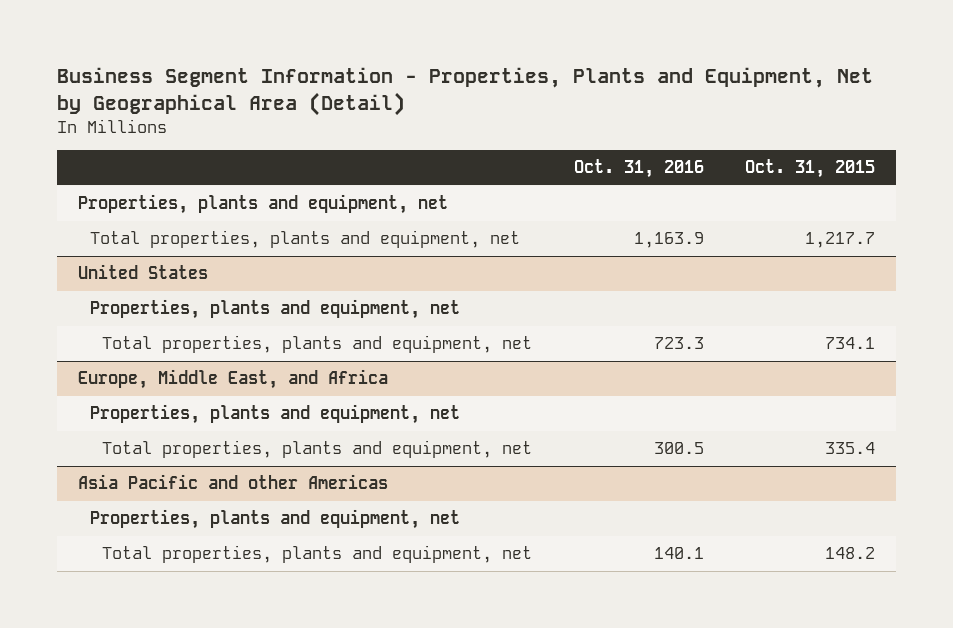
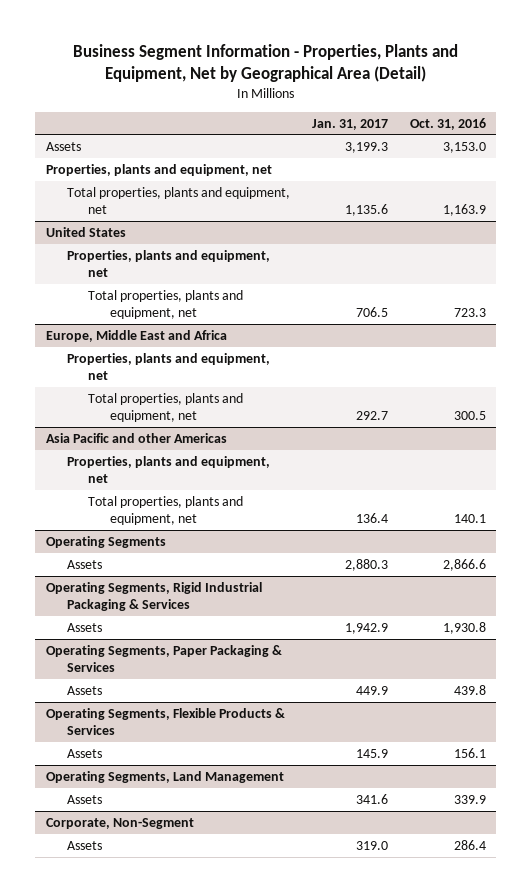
[745,159,876,179] Oct. 31, 2015 -> none
none -> [311,118,388,130] Jan. 31, 2017
none -> [45,141,81,151] Assets
[77,369,388,390] Europe, Middle East, and Africa -> [45,329,227,342] Europe, Middle East and Africa
none -> [45,535,166,548] Operating Segments
none -> [66,559,102,569] Assets
none -> [45,581,262,612] Operating Segments, Rigid Industrial Packaging & Services
none -> [66,622,102,632] Assets
none -> [45,644,282,673] Operating Segments, Paper Packaging & Services
none -> [66,685,102,695] Assets
none -> [45,707,285,736] Operating Segments, Flexible Products & Services
none -> [66,748,102,758] Assets
none -> [45,770,284,783] Operating Segments, Land Management
none -> [66,794,102,804] Assets
none -> [45,817,194,829] Corporate, Non-Segment
none -> [66,840,102,850] Assets

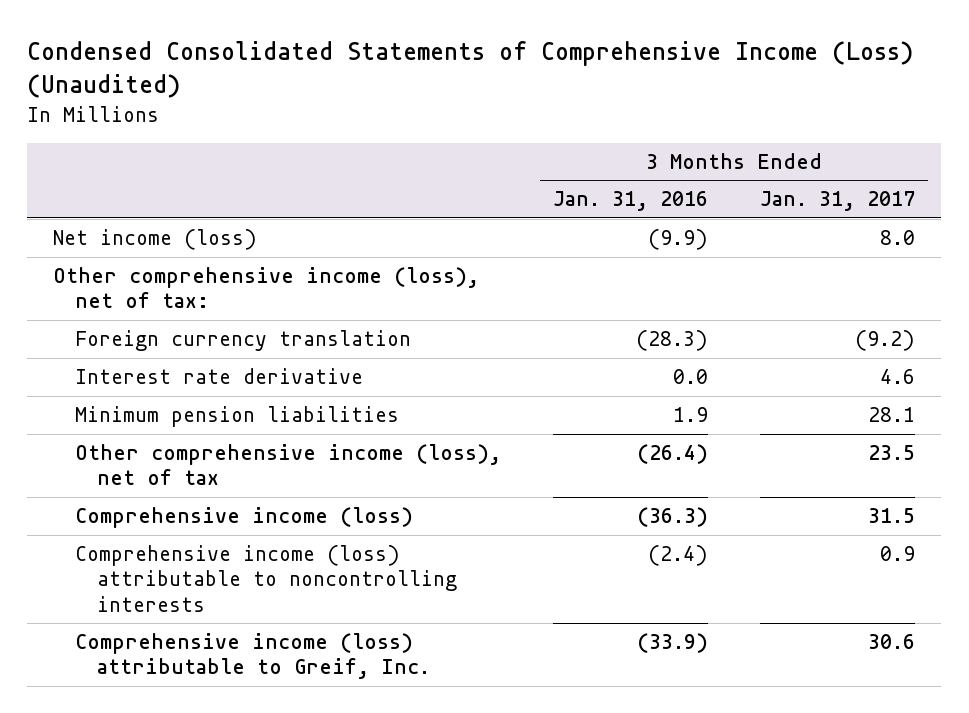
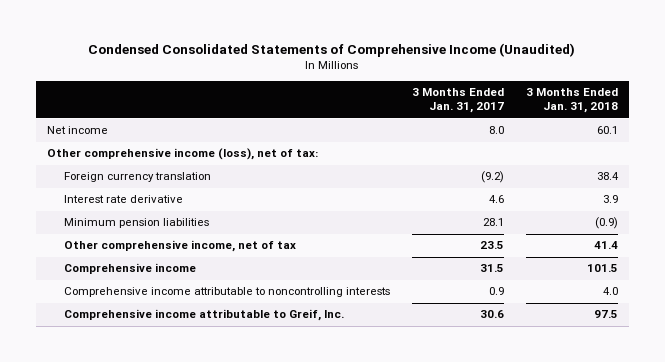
[27,41,914,98] Condensed Consolidated Statements of Comprehensive Income (Loss) (Unaudited) -> [88,42,576,57] Condensed Consolidated Statements of Comprehensive Income (Unaudited)
[553,191,709,212] Jan. 31, 2016 -> none
none -> [526,88,619,114] 3 Months Ended Jan. 31, 2018
[53,229,258,251] Net income (loss) -> [46,126,108,135] Net income
[75,444,502,486] Other comprehensive income (loss), net of tax -> [63,240,296,253] Other comprehensive income, net of tax
[75,507,414,529] Comprehensive income (loss) -> [63,263,196,275] Comprehensive income
[75,545,458,612] Comprehensive income (loss) attributable to noncontrolling interests -> [63,287,390,298] Comprehensive income attributable to noncontrolling interests
[75,633,431,680] Comprehensive income (loss) attributable to Greif, Inc. -> [63,309,344,322] Comprehensive income attributable to Greif, Inc.

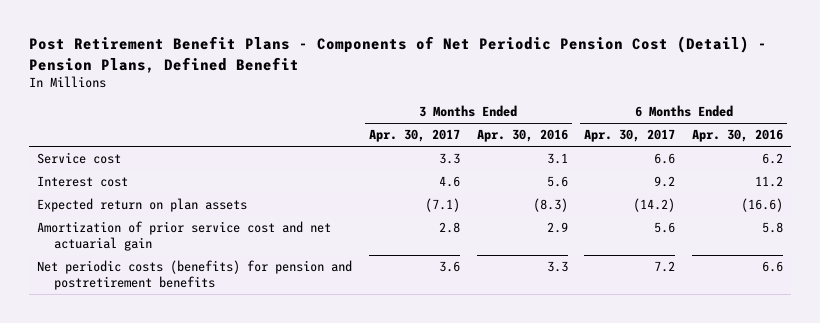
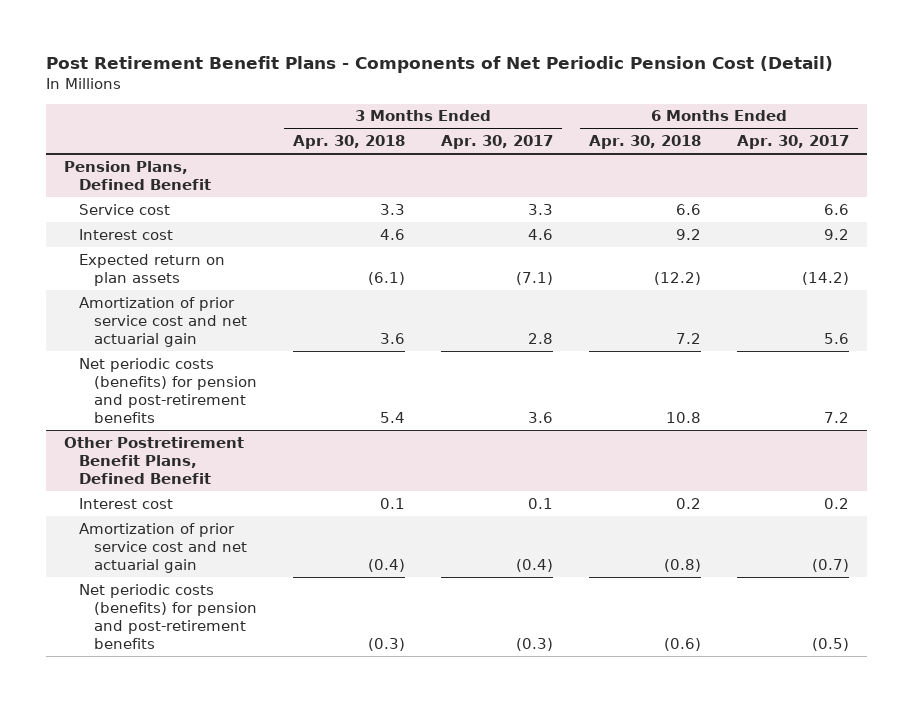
[29,36,768,73] Post Retirement Benefit Plans - Components of Net Periodic Pension Cost (Detail) - Pension Plans, Defined Benefit -> [45,55,833,73] Post Retirement Benefit Plans - Components of Net Periodic Pension Cost (Detail)
[476,129,568,143] Apr. 30, 2016 -> none
[691,129,783,143] Apr. 30, 2016 -> none
none -> [292,135,405,150] Apr. 30, 2018
none -> [589,135,702,150] Apr. 30, 2018
none -> [64,160,211,190] Pension Plans, Defined Benefit
[37,260,353,291] Net periodic costs (benefits) for pension and postretirement benefits -> [78,357,257,423] Net periodic costs (benefits) for pension and post-retirement benefits
none -> [64,436,245,484] Other Postretirement Benefit Plans, Defined Benefit
none -> [78,497,173,509] Interest cost
none -> [78,522,247,573] Amortization of prior service cost and net actuarial gain
none -> [78,583,257,649] Net periodic costs (benefits) for pension and post-retirement benefits

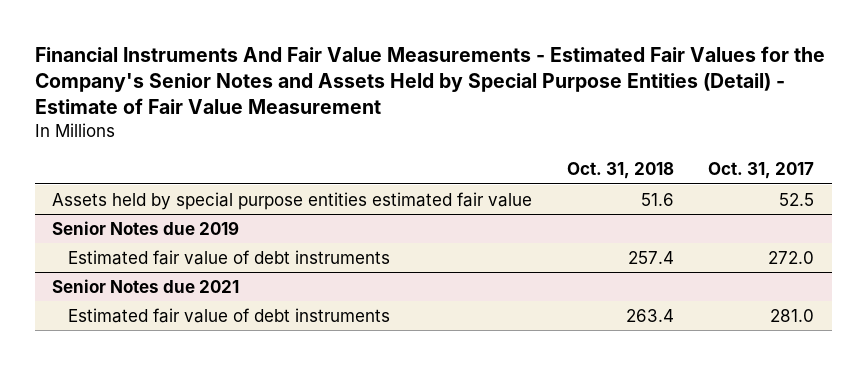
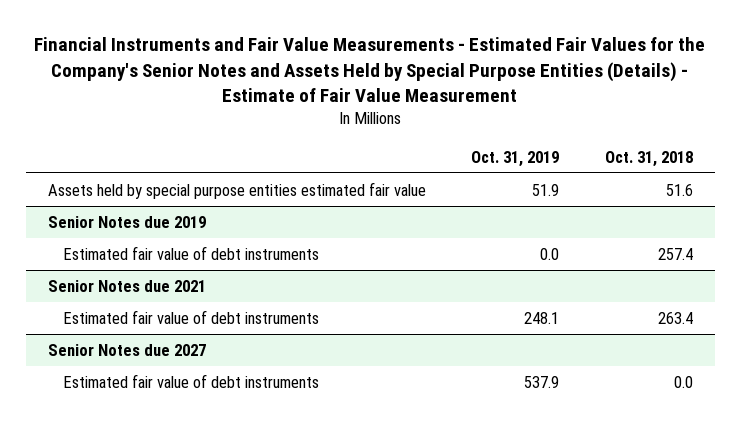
[35,45,826,115] Financial Instruments And Fair Value Measurements - Estimated Fair Values for the Company's Senior Notes and Assets Held by Special Purpose Entities (Detail) - Estimate of Fair Value Measurement -> [34,37,706,103] Financial Instruments and Fair Value Measurements - Estimated Fair Values for the Company's Senior Notes and Assets Held by Special Purpose Entities (Details) - Estimate of Fair Value Measurement
[708,162,815,180] Oct. 31, 2017 -> none
none -> [471,150,560,167] Oct. 31, 2019
none -> [48,343,207,356] Senior Notes due 2027
none -> [63,373,320,388] Estimated fair value of debt instruments

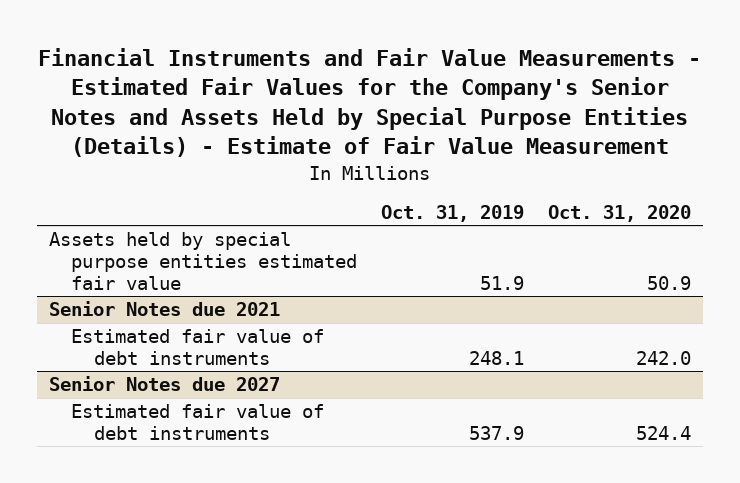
[604,150,693,167] Oct. 31, 2018 -> none
none -> [548,204,692,222] Oct. 31, 2020
[48,215,207,228] Senior Notes due 2019 -> none
[63,245,320,260] Estimated fair value of debt instruments -> none

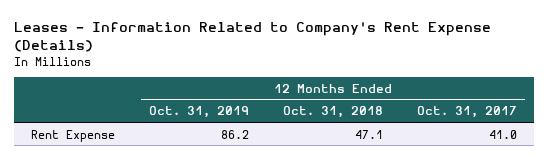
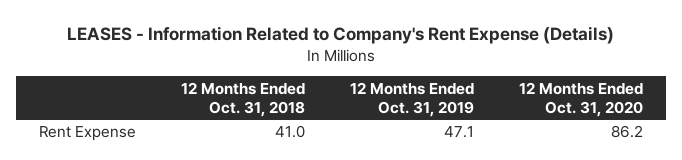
[14,22,492,53] Leases - Information Related to Company's Rent Expense (Details) -> [66,25,614,44] LEASES - Information Related to Company's Rent Expense (Details)
[416,106,517,119] Oct. 31, 2017 -> none
none -> [519,81,644,117] 12 Months Ended Oct. 31, 2020
[221,129,250,139] 86.2 -> [444,126,475,139] 47.1
[354,129,383,139] 47.1 -> [274,125,305,139] 41.0

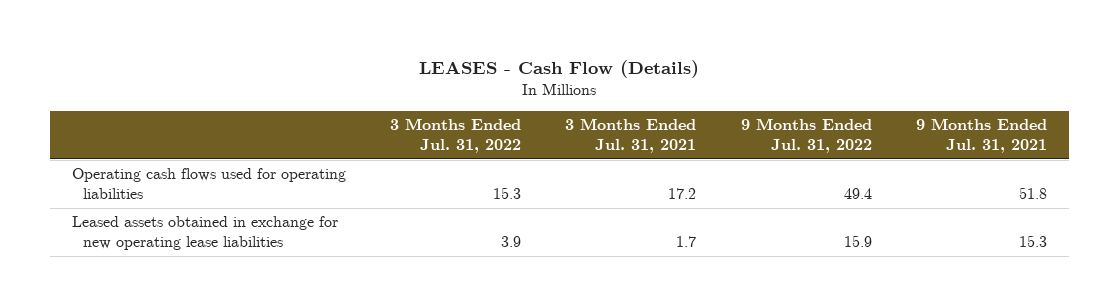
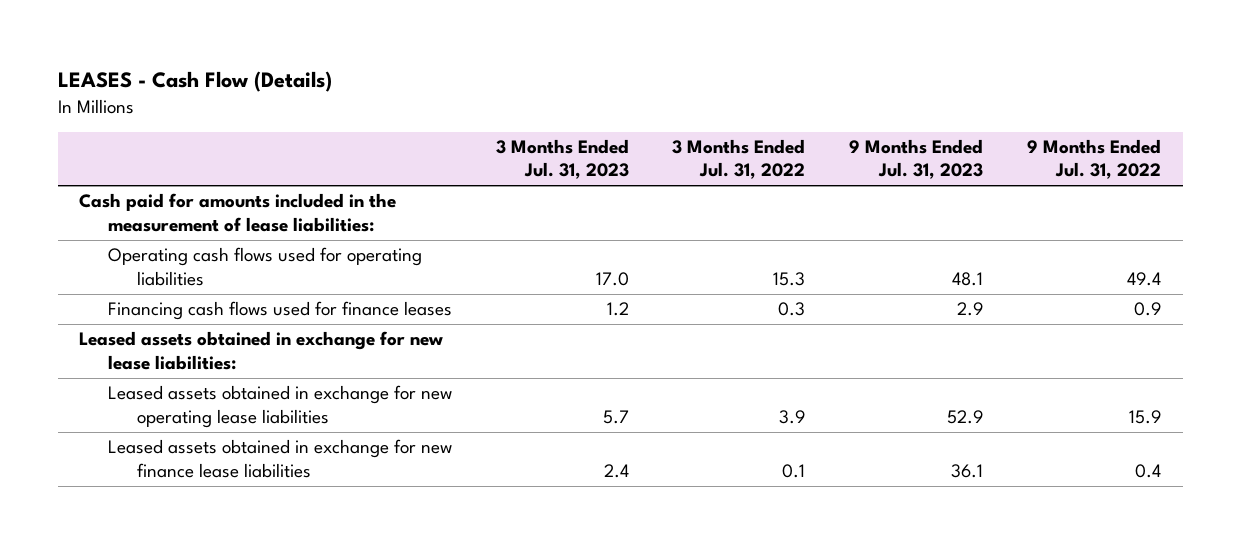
[565,118,697,154] 3 Months Ended Jul. 31, 2021 -> none
[916,118,1048,154] 9 Months Ended Jul. 31, 2021 -> none
none -> [495,139,629,180] 3 Months Ended Jul. 31, 2023
none -> [849,139,984,180] 9 Months Ended Jul. 31, 2023
none -> [79,193,397,232] Cash paid for amounts included in the measurement of lease liabilities:
none -> [108,301,453,321] Financing cash flows used for finance leases
none -> [79,331,444,370] Leased assets obtained in exchange for new lease liabilities:
none -> [108,439,453,478] Leased assets obtained in exchange for new finance lease liabilities

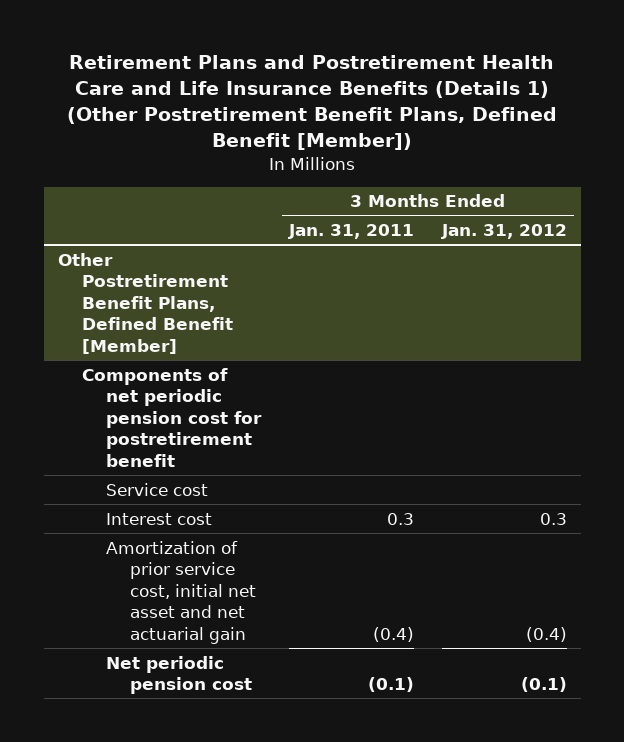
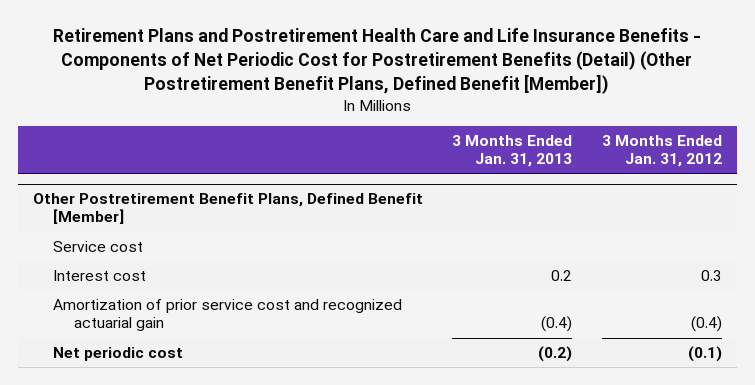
[67,55,558,151] Retirement Plans and Postretirement Health Care and Life Insurance Benefits (Details 1) (Other Postretirement Benefit Plans, Defined Benefit [Member]) -> [53,28,702,95] Retirement Plans and Postretirement Health Care and Life Insurance Benefits - Components of Net Periodic Cost for Postretirement Benefits (Detail) (Other Postretirement Benefit Plans, Defined Benefit [Member])
[287,224,414,240] Jan. 31, 2011 -> none
none -> [452,135,573,168] 3 Months Ended Jan. 31, 2013
[81,367,262,467] Components of net periodic pension cost for postretirement benefit -> none
[105,540,256,644] Amortization of prior service cost, initial net asset and net actuarial gain -> [53,299,403,332] Amortization of prior service cost and recognized actuarial gain
[105,655,252,695] Net periodic pension cost -> [53,347,184,362] Net periodic cost

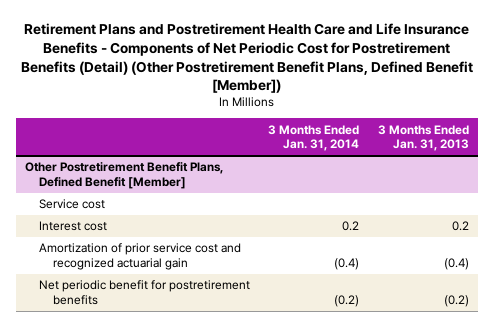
[601,135,722,168] 3 Months Ended Jan. 31, 2012 -> none
none -> [268,124,360,152] 3 Months Ended Jan. 31, 2014
[53,347,184,362] Net periodic cost -> [39,280,251,305] Net periodic benefit for postretirement benefits

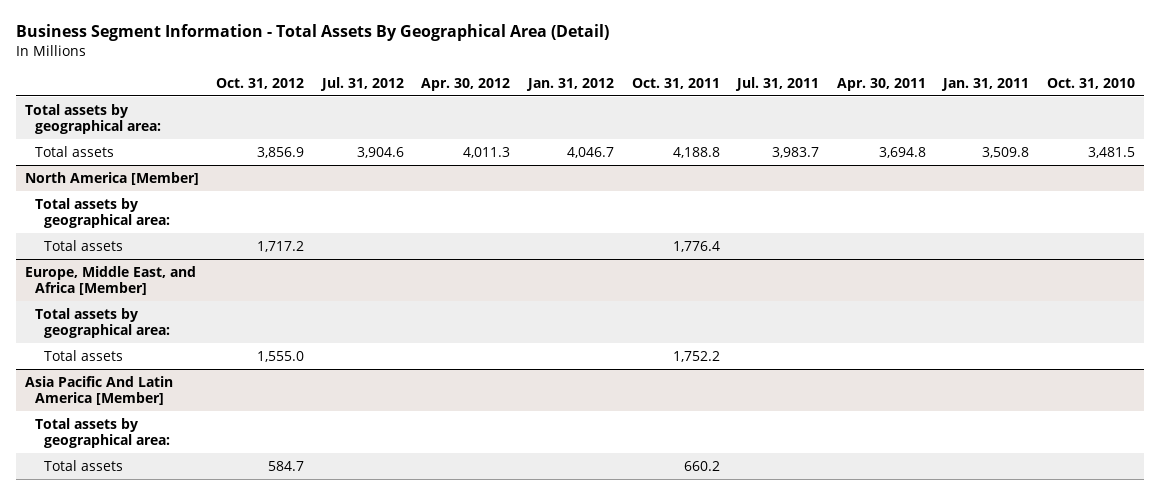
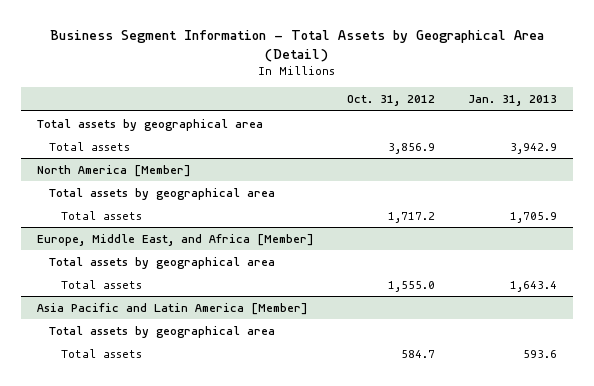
[15,24,609,42] Business Segment Information - Total Assets By Geographical Area (Detail) -> [49,29,544,62] Business Segment Information - Total Assets by Geographical Area (Detail)
[319,76,404,91] Jul. 31, 2012 -> none
[421,77,511,91] Apr. 30, 2012 -> none
[525,77,614,91] Jan. 31, 2012 -> none
[631,77,720,89] Oct. 31, 2011 -> none
[735,76,820,91] Jul. 31, 2011 -> none
[836,77,926,91] Apr. 30, 2011 -> none
[941,77,1030,91] Jan. 31, 2011 -> none
[1046,77,1135,89] Oct. 31, 2010 -> none
none -> [467,95,557,107] Jan. 31, 2013
[24,103,161,135] Total assets by geographical area: -> [37,118,264,131] Total assets by geographical area
[34,197,171,229] Total assets by geographical area: -> [49,187,276,200] Total assets by geographical area
[34,307,171,339] Total assets by geographical area: -> [49,256,276,269] Total assets by geographical area
[24,375,173,406] Asia Pacific And Latin America [Member] -> [37,302,309,315] Asia Pacific and Latin America [Member]
[34,417,171,449] Total assets by geographical area: -> [49,325,276,338] Total assets by geographical area

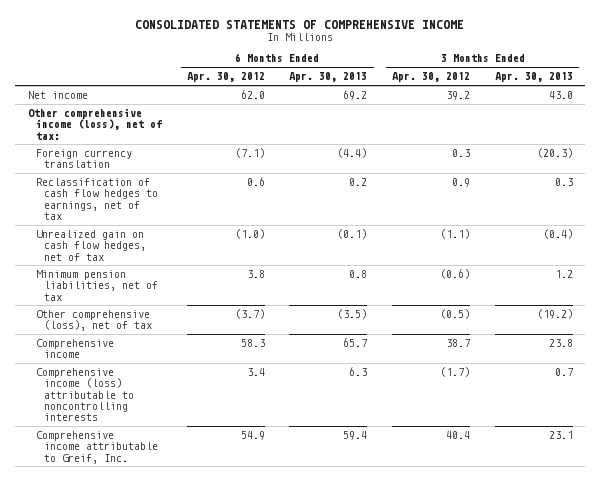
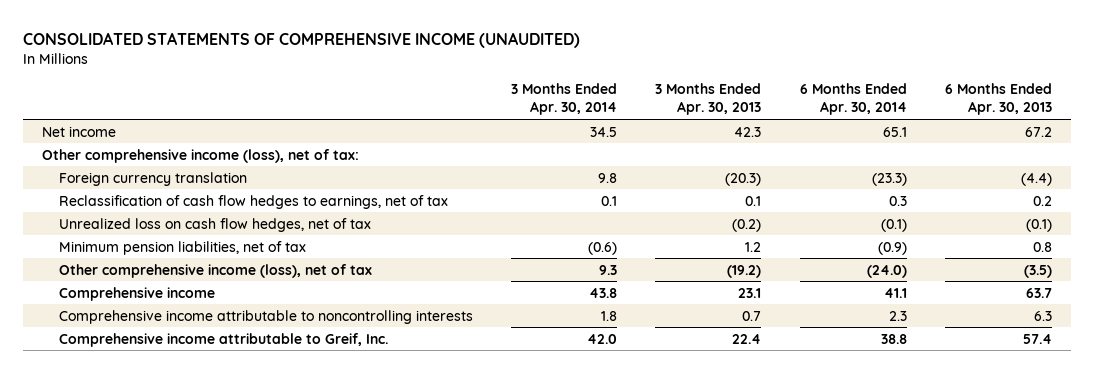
[135,19,465,29] CONSOLIDATED STATEMENTS OF COMPREHENSIVE INCOME -> [22,31,580,48] CONSOLIDATED STATEMENTS OF COMPREHENSIVE INCOME (UNAUDITED)
[186,72,265,83] Apr. 30, 2012 -> none
[392,72,471,83] Apr. 30, 2012 -> none
none -> [511,83,618,116] 3 Months Ended Apr. 30, 2014
none -> [799,83,907,116] 6 Months Ended Apr. 30, 2014
[343,89,368,100] 69.2 -> [1024,126,1052,137] 67.2
[548,90,573,99] 43.0 -> [734,126,762,137] 42.3
[554,177,573,186] 0.3 -> [745,195,762,206] 0.1
[35,229,147,261] Unrealized gain on cash flow hedges, net of tax -> [58,217,371,232] Unrealized loss on cash flow hedges, net of tax
[542,228,573,239] (0.4) -> [732,218,762,232] (0.2)
[35,309,153,332] Other comprehensive (loss), net of tax -> [58,263,372,278] Other comprehensive income (loss), net of tax
[343,337,368,347] 65.7 -> [1025,287,1052,298] 63.7
[548,338,573,347] 23.8 -> [738,287,762,298] 23.1
[35,367,135,422] Comprehensive income (loss) attributable to noncontrolling interests -> [58,309,473,324] Comprehensive income attributable to noncontrolling interests
[343,430,368,440] 59.4 -> [1022,333,1052,344] 57.4
[548,430,573,439] 23.1 -> [732,333,762,344] 22.4

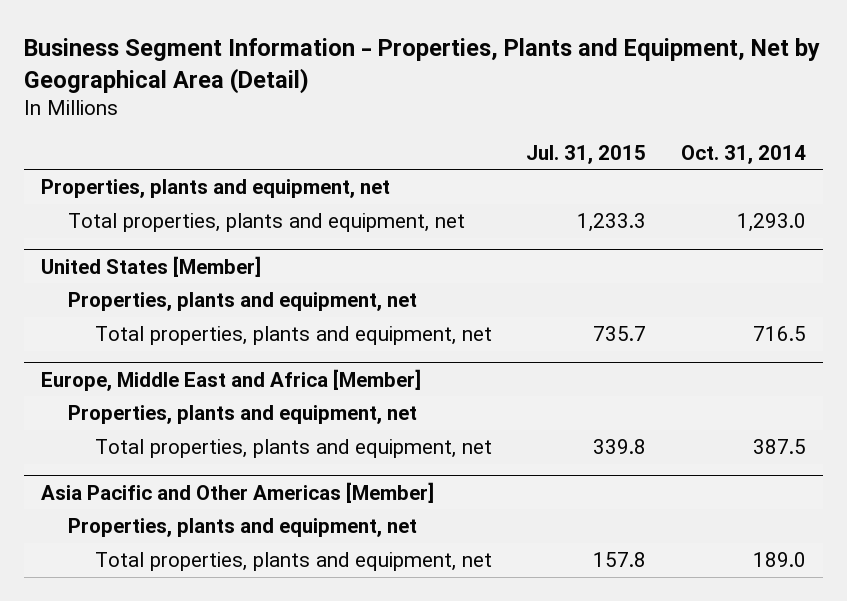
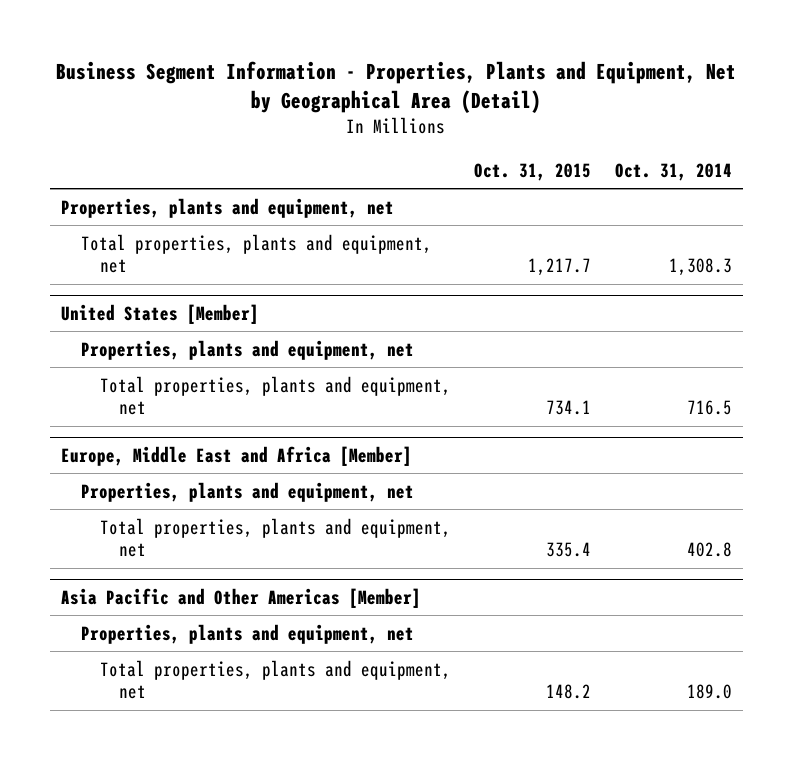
[526,144,647,164] Jul. 31, 2015 -> none
none -> [474,162,592,181] Oct. 31, 2015
[736,213,806,233] 1,293.0 -> [668,258,732,277] 1,308.3
[752,439,806,455] 387.5 -> [686,542,732,558] 402.8

